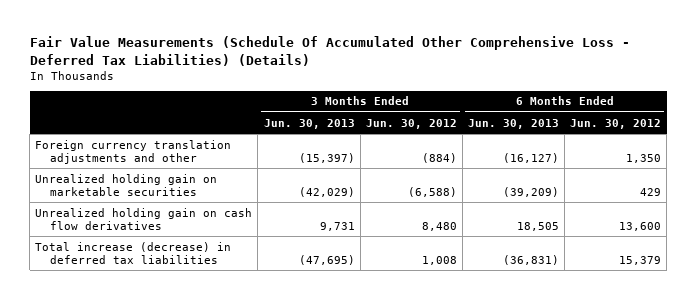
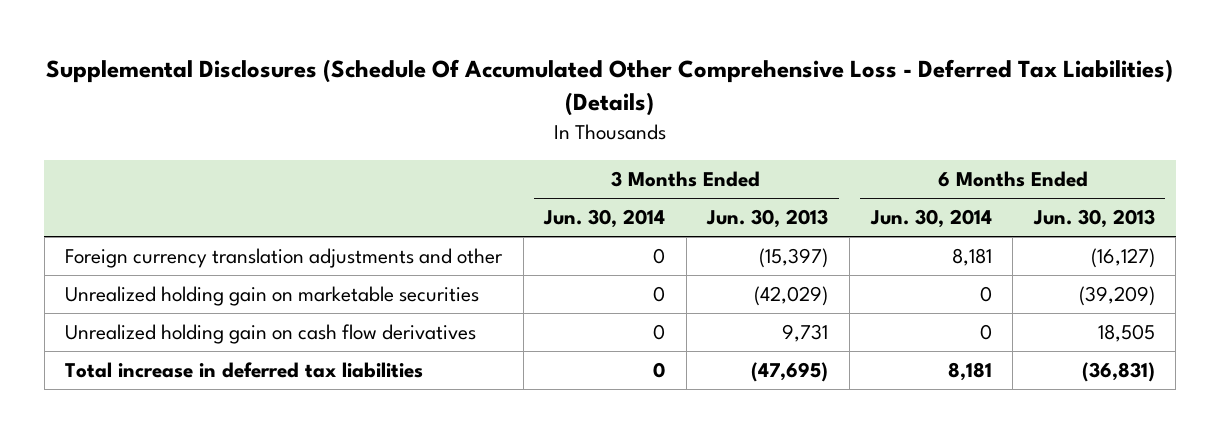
[29,36,630,66] Fair Value Measurements (Schedule Of Accumulated Other Comprehensive Loss - Deferred Tax Liabilities) (Details) -> [45,59,1173,117] Supplemental Disclosures (Schedule Of Accumulated Other Comprehensive Loss - Deferred Tax Liabilities) (Details)
[365,118,457,129] Jun. 30, 2012 -> none
[570,118,662,129] Jun. 30, 2012 -> none
none -> [543,209,666,229] Jun. 30, 2014
none -> [869,209,992,229] Jun. 30, 2014
[35,241,232,264] Total increase (decrease) in deferred tax liabilities -> [65,362,424,379] Total increase in deferred tax liabilities

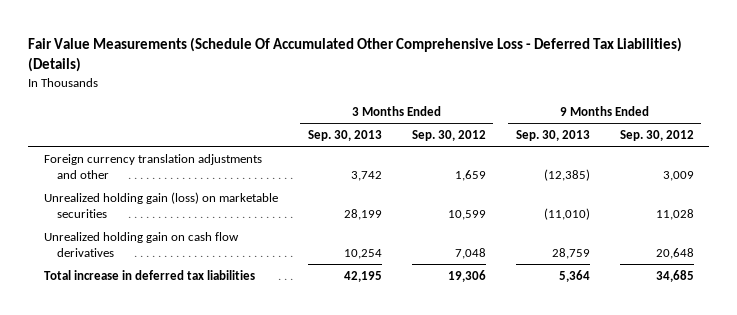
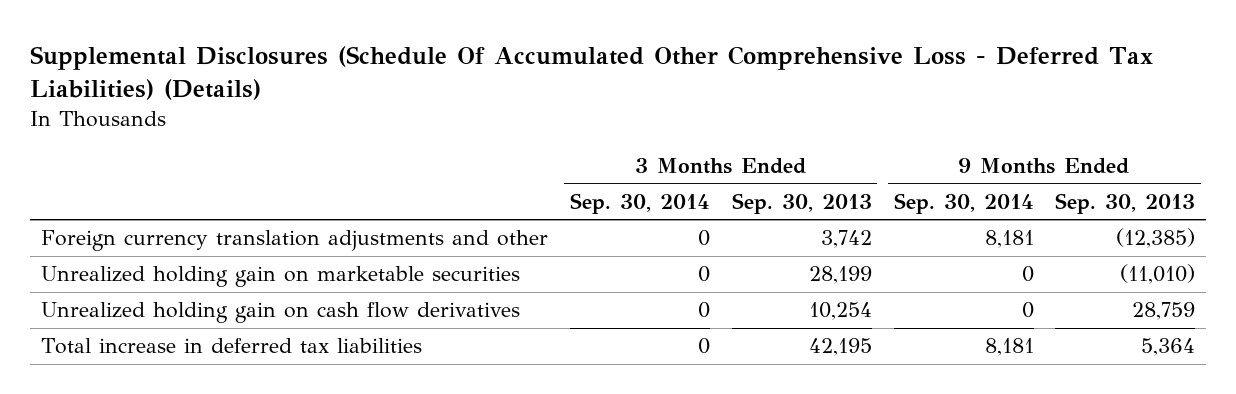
[28,36,683,72] Fair Value Measurements (Schedule Of Accumulated Other Comprehensive Loss - Deferred Tax Liabilities) (Details) -> [30,45,1154,100] Supplemental Disclosures (Schedule Of Accumulated Other Comprehensive Loss - Deferred Tax Liabilities) (Details)
[411,129,486,141] Sep. 30, 2012 -> none
[619,129,694,141] Sep. 30, 2012 -> none
none -> [569,192,710,214] Sep. 30, 2014
none -> [893,192,1034,214] Sep. 30, 2014
[43,191,278,218] Unrealized holding gain (loss) on marketable securities -> [41,266,521,288] Unrealized holding gain on marketable securities

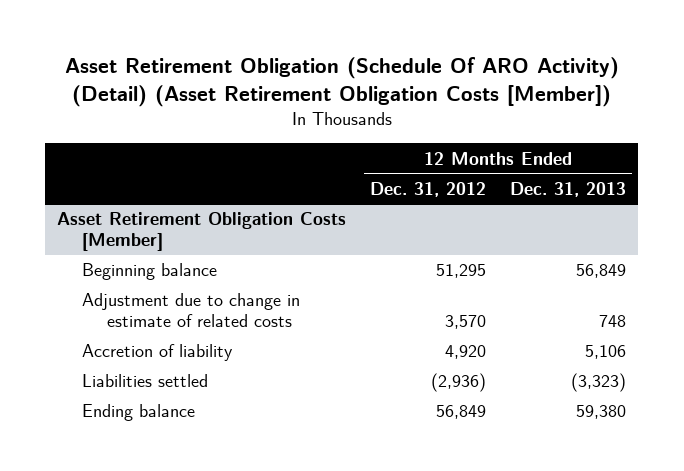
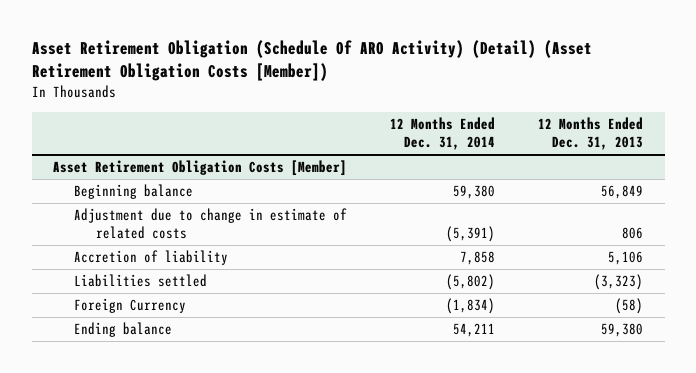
[370,181,487,197] Dec. 31, 2012 -> none
none -> [390,117,496,151] 12 Months Ended Dec. 31, 2014
[599,314,627,327] 748 -> [622,227,644,240] 806
none -> [74,298,187,314] Foreign Currency

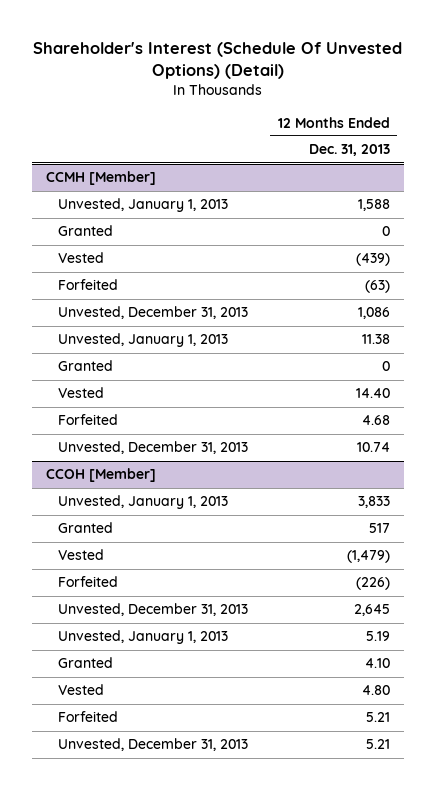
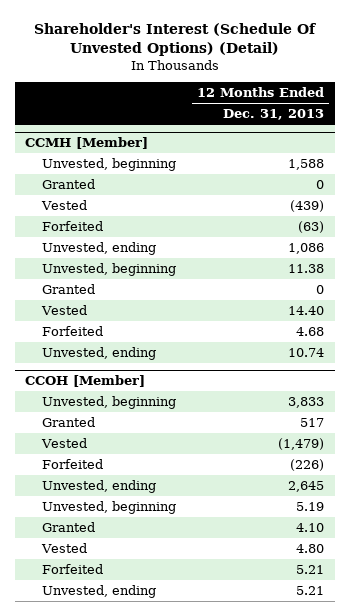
[58,198,229,213] Unvested, January 1, 2013 -> [42,157,177,171] Unvested, beginning
[58,306,249,320] Unvested, December 31, 2013 -> [42,241,157,255] Unvested, ending
[58,333,229,348] Unvested, January 1, 2013 -> [42,262,177,276] Unvested, beginning
[58,441,249,455] Unvested, December 31, 2013 -> [42,346,157,360] Unvested, ending
[58,495,229,510] Unvested, January 1, 2013 -> [42,395,177,409] Unvested, beginning
[58,603,249,617] Unvested, December 31, 2013 -> [42,479,157,493] Unvested, ending
[58,630,229,645] Unvested, January 1, 2013 -> [42,500,177,514] Unvested, beginning
[58,738,249,752] Unvested, December 31, 2013 -> [42,584,157,598] Unvested, ending

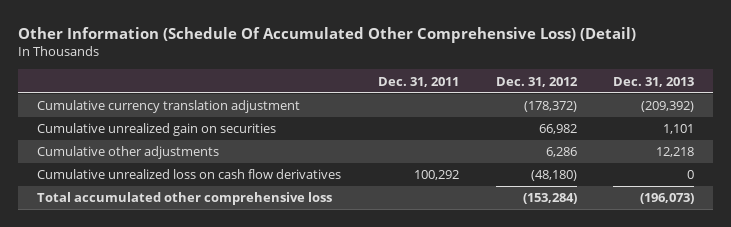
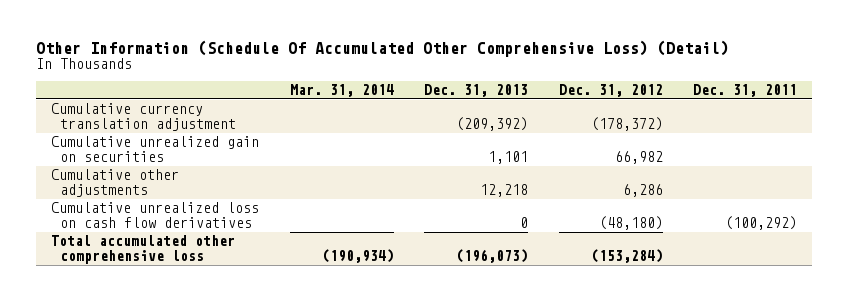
none -> [289,84,394,98] Mar. 31, 2014
[413,170,459,181] 100,292 -> [725,215,798,230] (100,292)

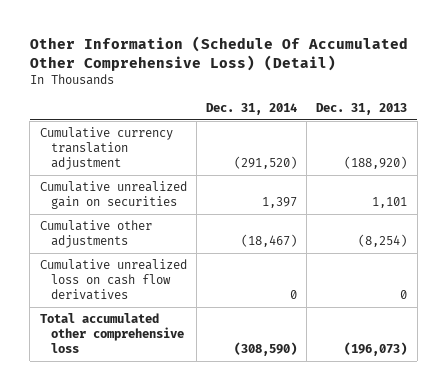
[289,84,394,98] Mar. 31, 2014 -> none
[558,84,663,98] Dec. 31, 2012 -> none
[693,84,798,98] Dec. 31, 2011 -> none
none -> [206,103,298,116] Dec. 31, 2014
[456,116,529,131] (209,392) -> [344,156,408,170] (188,920)
[480,183,529,197] 12,218 -> [358,234,408,248] (8,254)

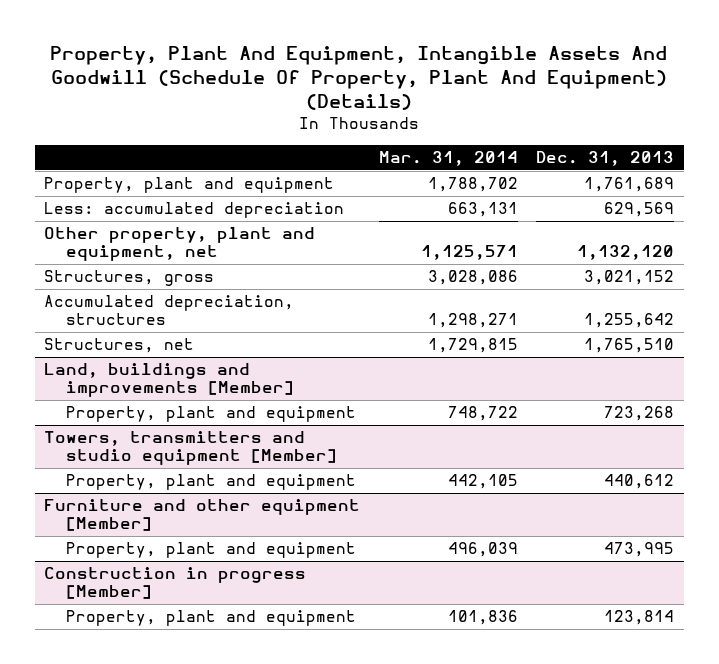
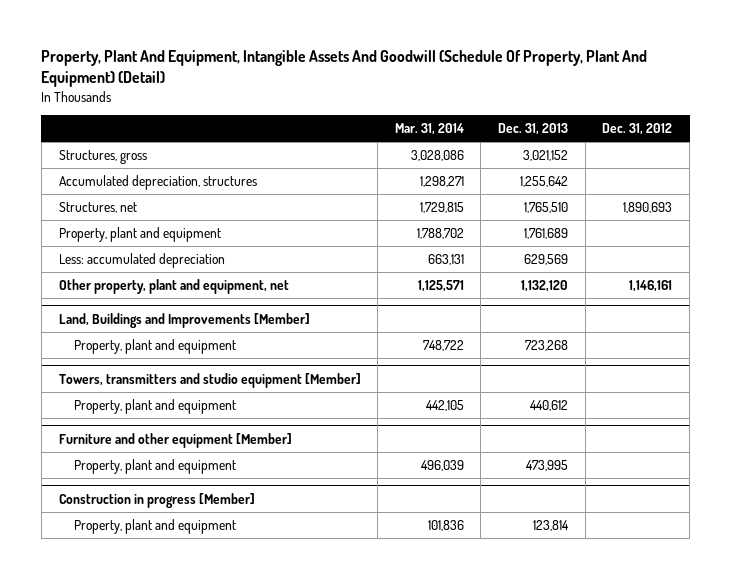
[50,45,668,111] Property, Plant And Equipment, Intangible Assets And Goodwill (Schedule Of Property, Plant And Equipment) (Details) -> [41,50,648,88] Property, Plant And Equipment, Intangible Assets And Goodwill (Schedule Of Property, Plant And Equipment) (Detail)
none -> [602,123,673,136] Dec. 31, 2012
[44,177,335,194] Property, plant and equipment -> [58,227,221,243] Property, plant and equipment
[44,202,345,219] Less: accumulated depreciation -> [58,253,225,269] Less: accumulated depreciation
[44,227,316,262] Other property, plant and equipment, net -> [58,279,289,295] Other property, plant and equipment, net
[44,363,295,398] Land, buildings and improvements [Member] -> [58,312,310,328] Land, Buildings and Improvements [Member]

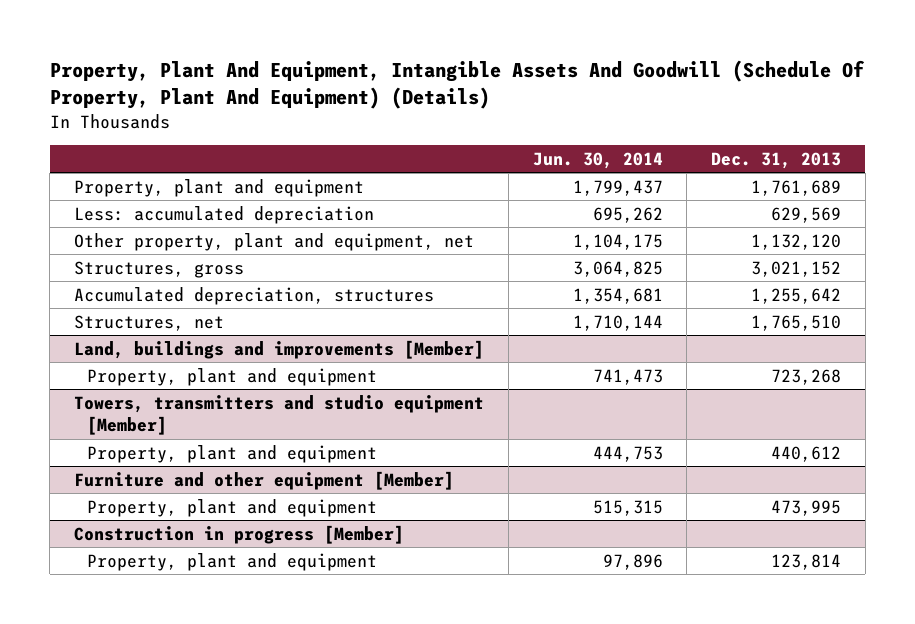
[41,50,648,88] Property, Plant And Equipment, Intangible Assets And Goodwill (Schedule Of Property, Plant And Equipment) (Detail) -> [49,60,865,110] Property, Plant And Equipment, Intangible Assets And Goodwill (Schedule Of Property, Plant And Equipment) (Details)
[394,123,464,136] Mar. 31, 2014 -> none
[602,123,673,136] Dec. 31, 2012 -> none
none -> [532,151,663,169] Jun. 30, 2014
[58,150,147,165] Structures, gross -> [74,260,245,278] Structures, gross
[58,175,257,191] Accumulated depreciation, structures -> [74,286,435,305] Accumulated depreciation, structures
[58,202,137,214] Structures, net -> [74,314,225,331] Structures, net
[58,312,310,328] Land, Buildings and Improvements [Member] -> [74,339,485,359] Land, buildings and improvements [Member]

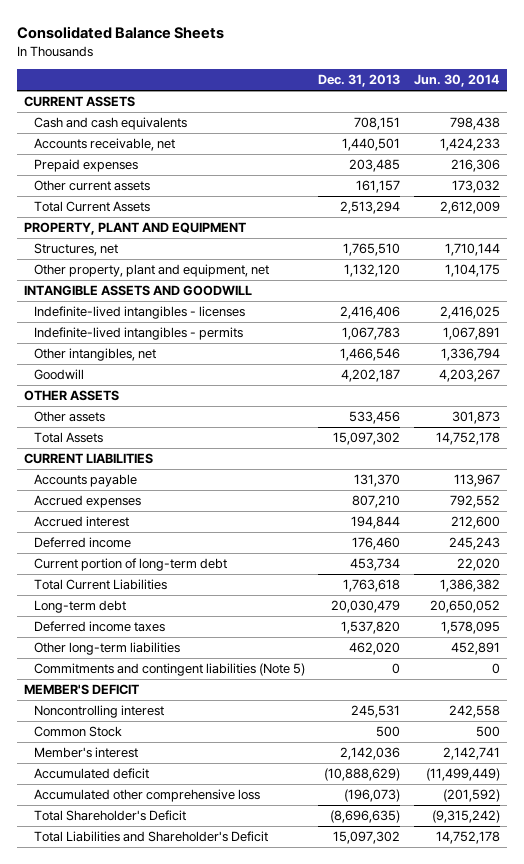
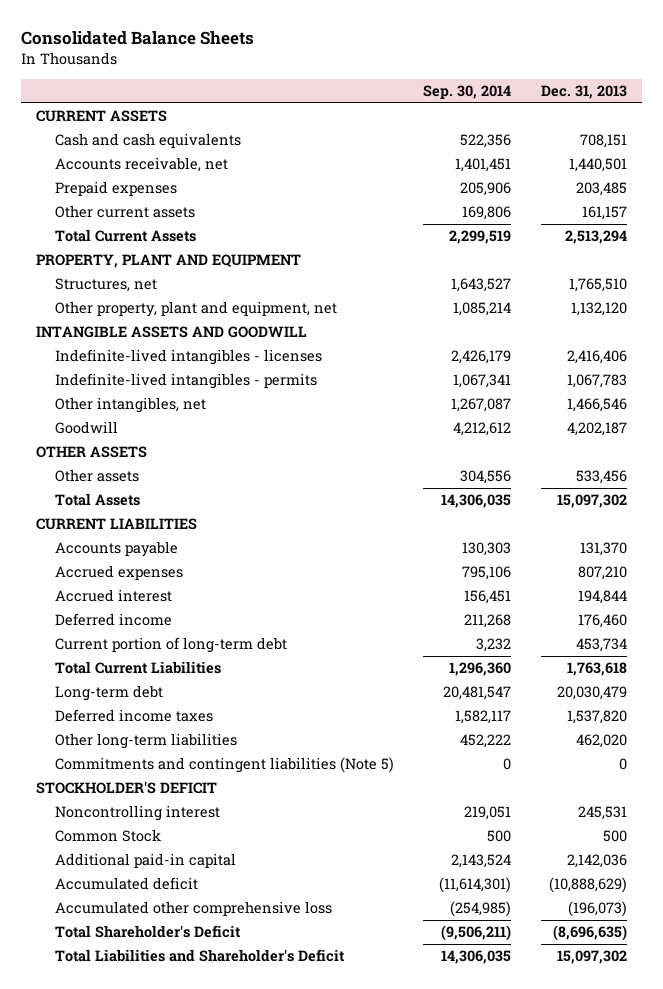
[413,74,500,88] Jun. 30, 2014 -> none
none -> [423,85,512,100] Sep. 30, 2014
[23,684,139,696] MEMBER'S DEFICIT -> [36,781,218,795] STOCKHOLDER'S DEFICIT
[33,747,138,759] Member's interest -> [54,853,236,869] Additional paid-in capital

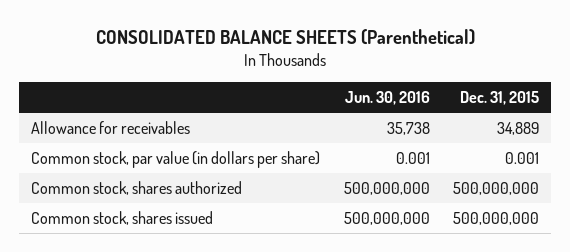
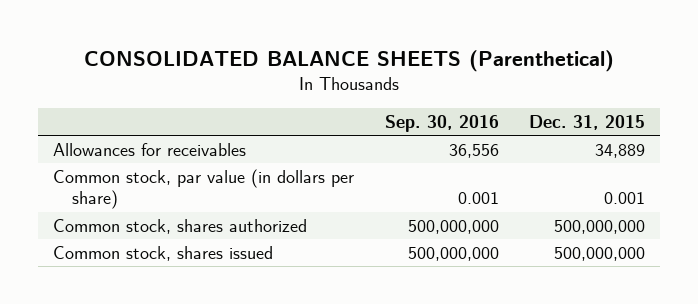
[344,91,430,106] Jun. 30, 2016 -> none
none -> [384,114,499,132] Sep. 30, 2016
[31,120,191,134] Allowance for receivables -> [53,142,247,156] Allowances for receivables

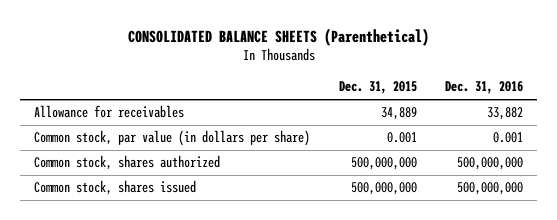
[384,114,499,132] Sep. 30, 2016 -> none
none -> [445,81,524,95] Dec. 31, 2016
[53,142,247,156] Allowances for receivables -> [34,105,185,119] Allowance for receivables

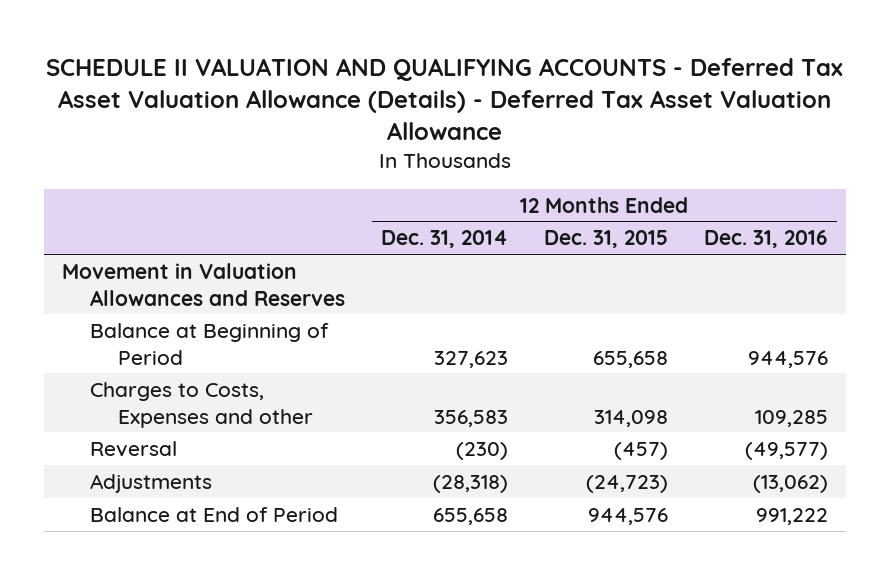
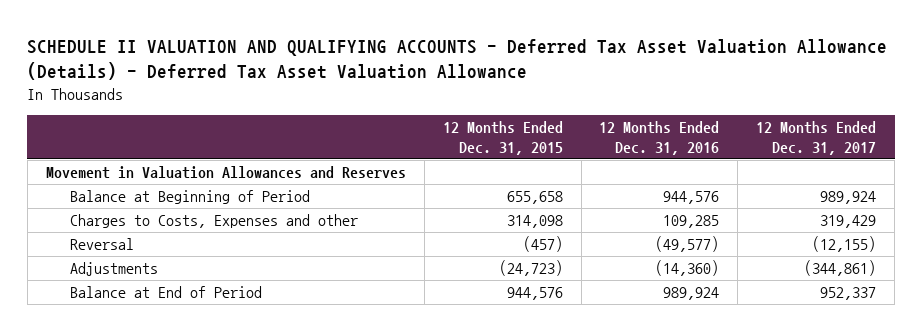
[380,230,508,249] Dec. 31, 2014 -> none
none -> [756,121,877,155] 12 Months Ended Dec. 31, 2017
[752,474,828,493] (13,062) -> [655,260,720,277] (14,360)
[755,507,828,525] 991,222 -> [663,287,720,301] 989,924

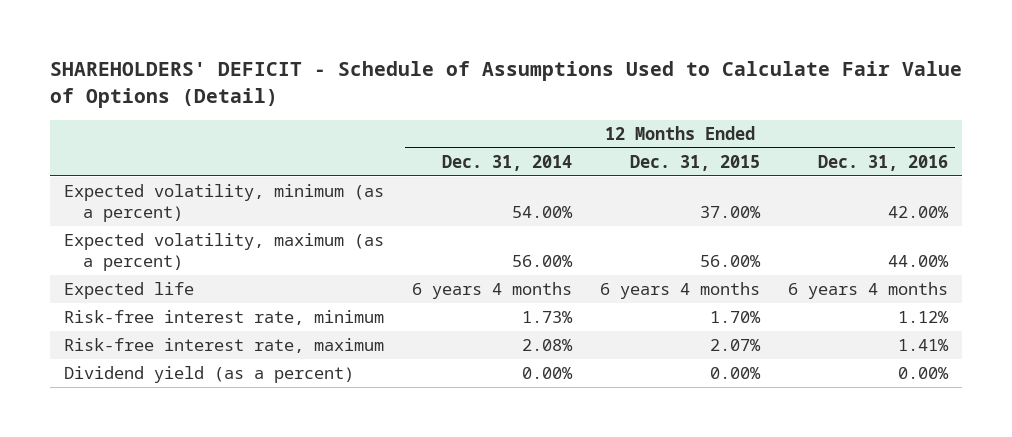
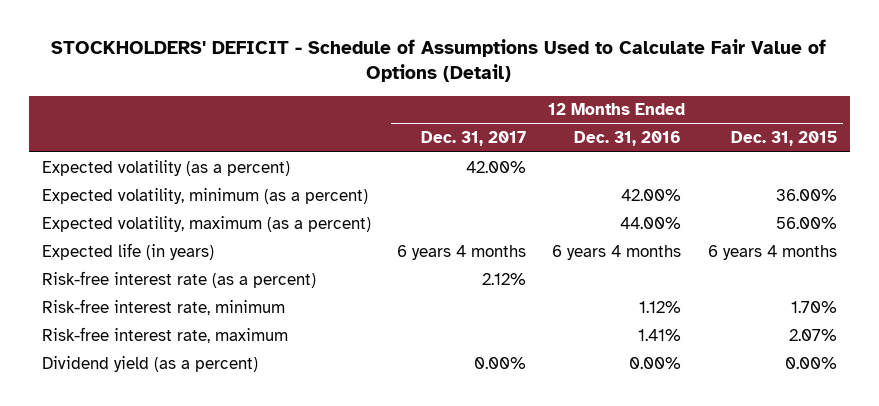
[49,61,962,108] SHAREHOLDERS' DEFICIT - Schedule of Assumptions Used to Calculate Fair Value of Options (Detail) -> [51,39,827,83] STOCKHOLDERS' DEFICIT - Schedule of Assumptions Used to Calculate Fair Value of Options (Detail)
[441,154,572,171] Dec. 31, 2014 -> none
none -> [421,131,527,147] Dec. 31, 2017
none -> [41,159,290,176] Expected volatility (as a percent)
[699,206,761,219] 37.00% -> [775,188,837,201] 36.00%
[63,282,194,300] Expected life -> [41,242,214,260] Expected life (in years)
none -> [41,270,316,288] Risk-free interest rate (as a percent)

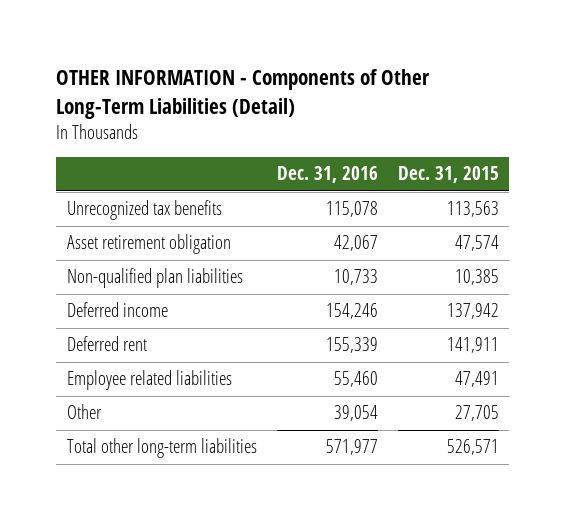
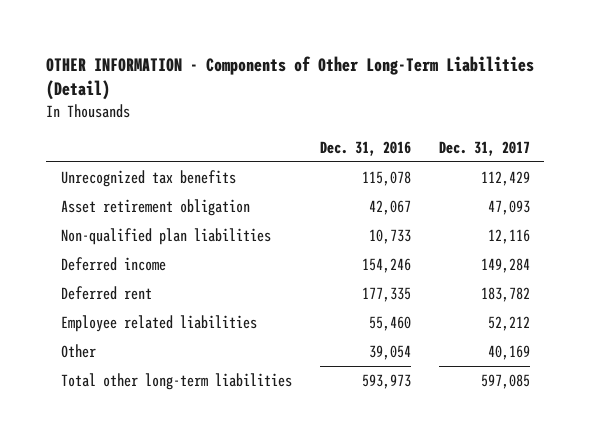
[398,166,500,184] Dec. 31, 2015 -> none
none -> [439,140,531,156] Dec. 31, 2017
[325,337,378,354] 155,339 -> [361,287,411,303] 177,335
[325,439,378,456] 571,977 -> [361,374,411,390] 593,973

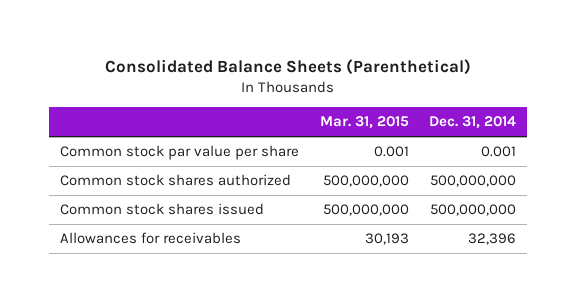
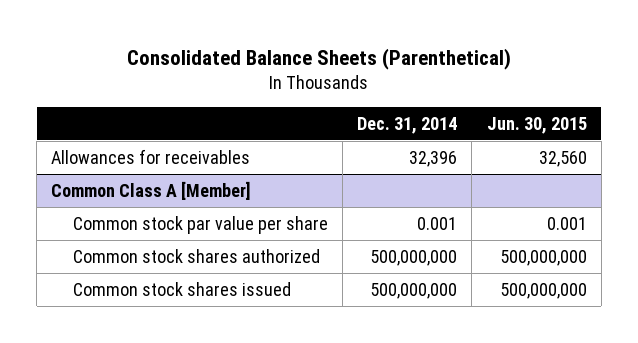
[319,116,409,130] Mar. 31, 2015 -> none
none -> [486,116,587,134] Jun. 30, 2015
[59,232,241,245] Allowances for receivables -> [51,148,251,164] Allowances for receivables
none -> [51,180,252,200] Common Class A [Member]

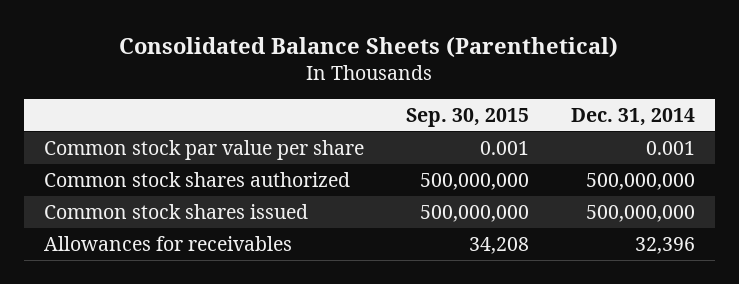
[486,116,587,134] Jun. 30, 2015 -> none
none -> [405,107,529,127] Sep. 30, 2015
[51,180,252,200] Common Class A [Member] -> none
[51,148,251,164] Allowances for receivables -> [44,235,293,251] Allowances for receivables

